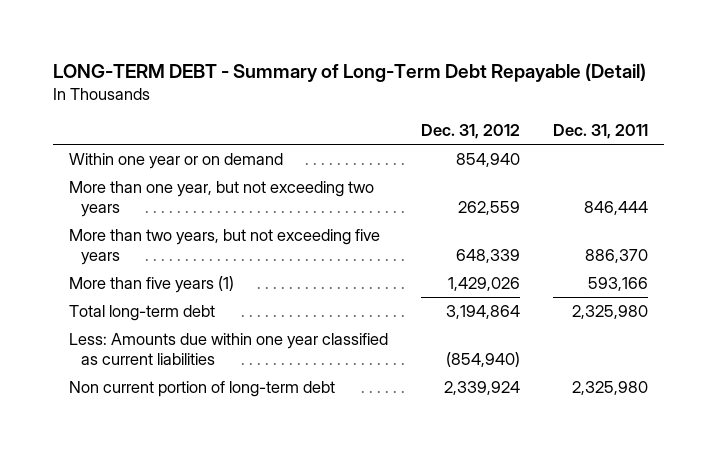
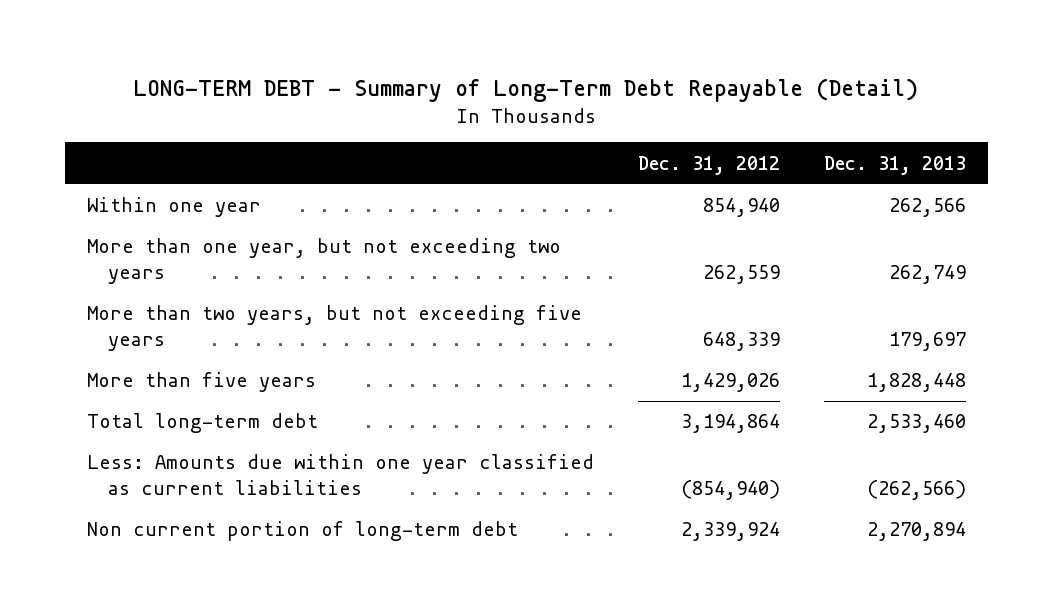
[552,124,648,140] Dec. 31, 2011 -> none
none -> [823,155,966,175] Dec. 31, 2013
[69,152,284,169] Within one year or on demand -> [87,197,262,218] Within one year
[69,275,235,293] More than five years (1) -> [87,372,317,393] More than five years

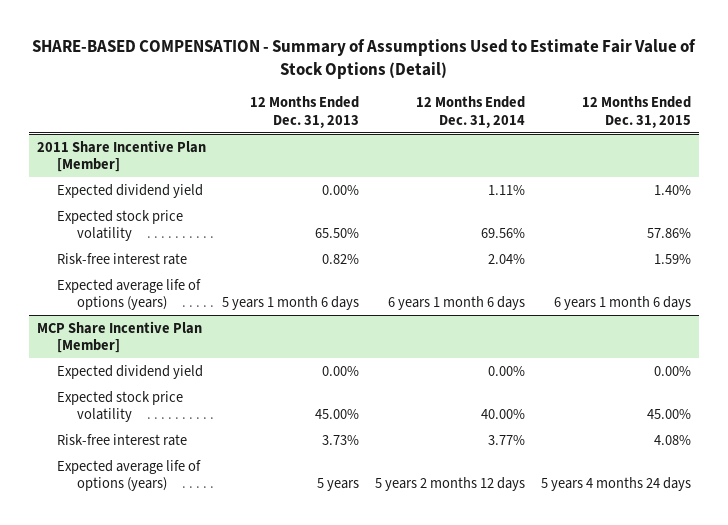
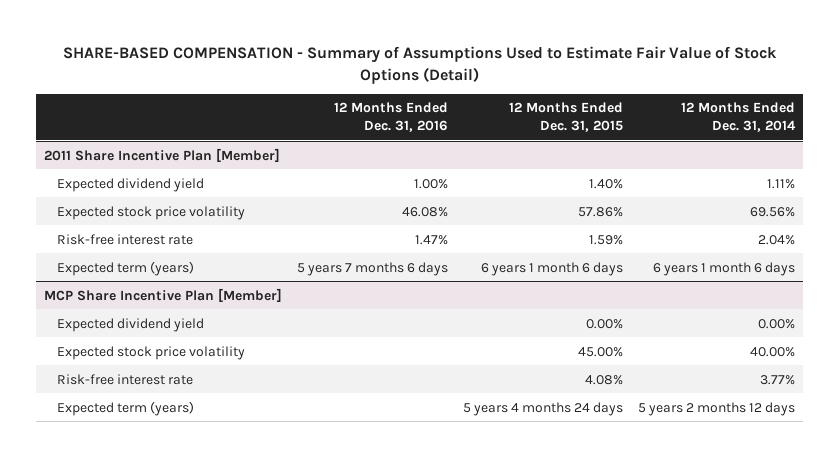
[250,96,360,128] 12 Months Ended Dec. 31, 2013 -> none
none -> [334,102,449,133] 12 Months Ended Dec. 31, 2016
[56,278,201,311] Expected average life of options (years) -> [56,260,194,276] Expected term (years)
[56,459,201,492] Expected average life of options (years) -> [56,400,194,416] Expected term (years)

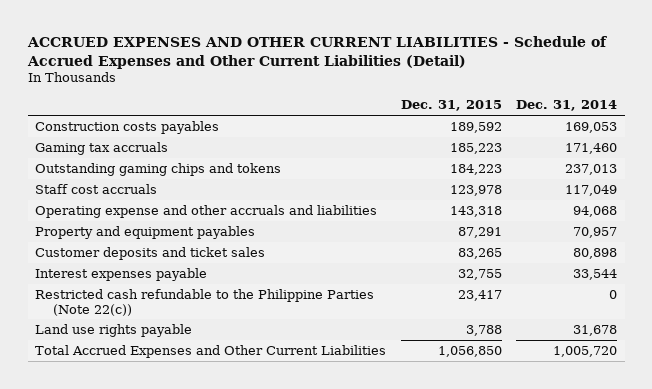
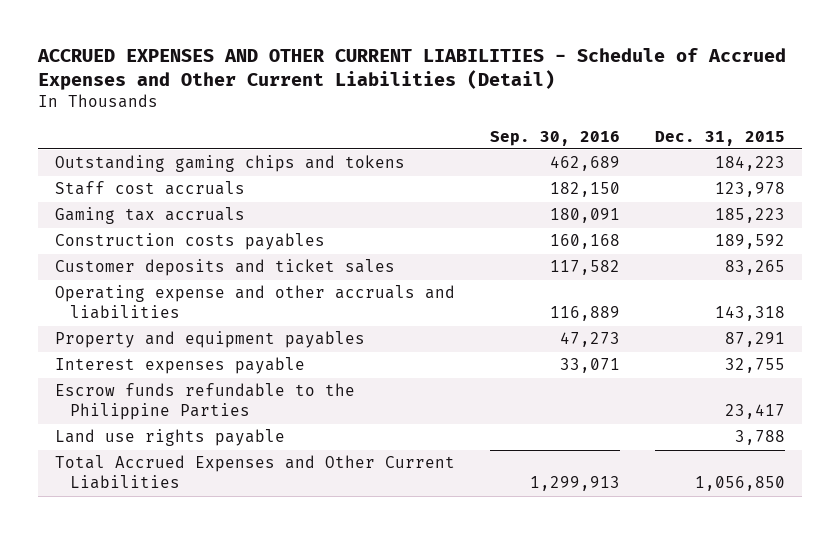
[516,100,618,112] Dec. 31, 2014 -> none
none -> [490,130,621,146] Sep. 30, 2016
[34,141,168,155] Gaming tax accruals -> [55,207,246,225] Gaming tax accruals
[34,120,219,134] Construction costs payables -> [55,233,326,251] Construction costs payables
[34,246,265,260] Customer deposits and ticket sales -> [55,259,396,277] Customer deposits and ticket sales
[34,288,374,316] Restricted cash refundable to the Philippine Parties (Note 22(c)) -> [55,383,356,421] Escrow funds refundable to the Philippine Parties

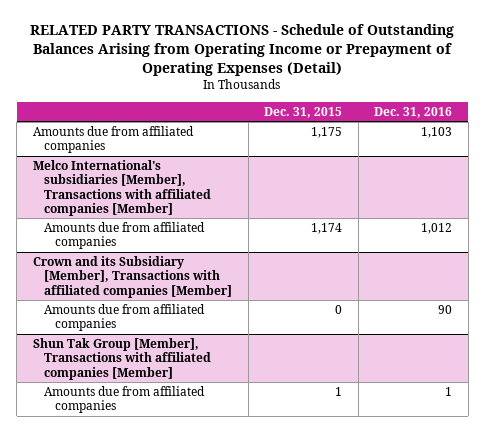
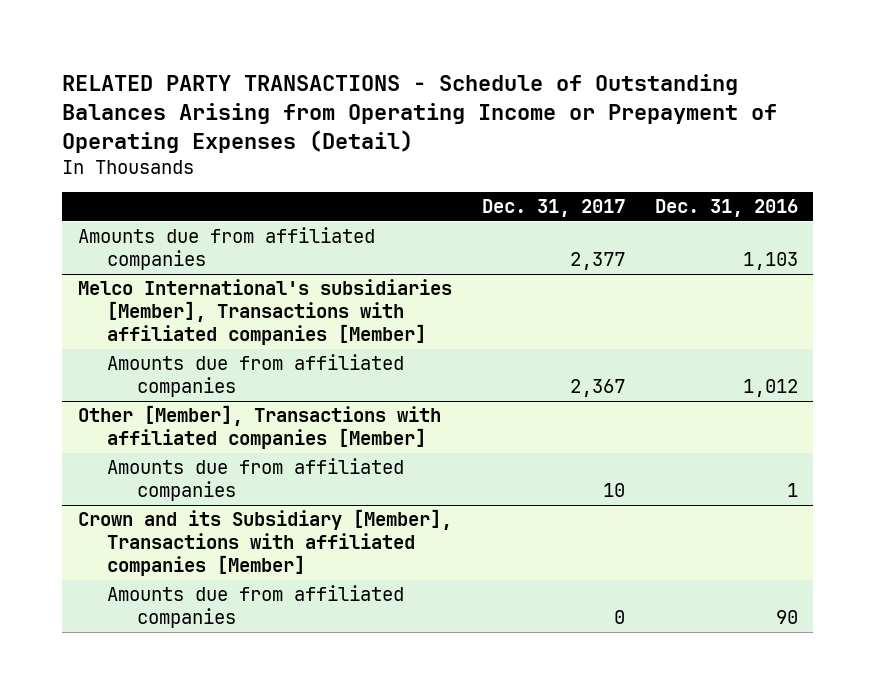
[264,106,343,118] Dec. 31, 2015 -> none
none -> [481,199,625,218] Dec. 31, 2017
none -> [77,404,441,450] Other [Member], Transactions with affiliated companies [Member]
none -> [107,457,405,502] Amounts due from affiliated companies
[32,338,211,380] Shun Tak Group [Member], Transactions with affiliated companies [Member] -> none
[43,386,205,414] Amounts due from affiliated companies -> none

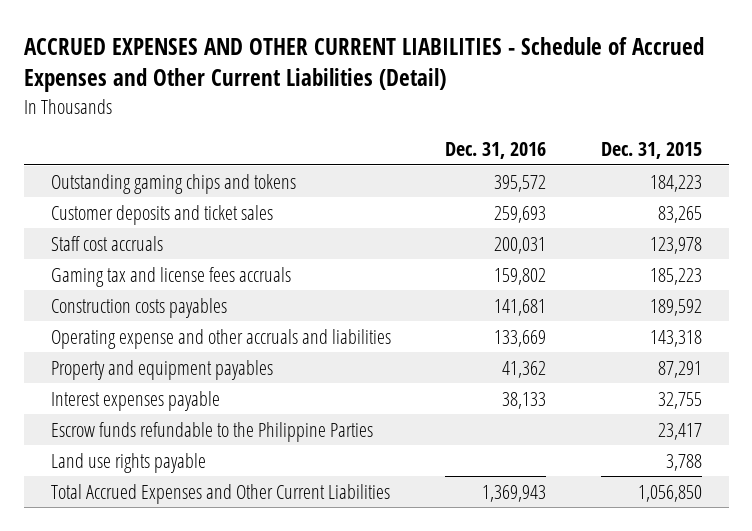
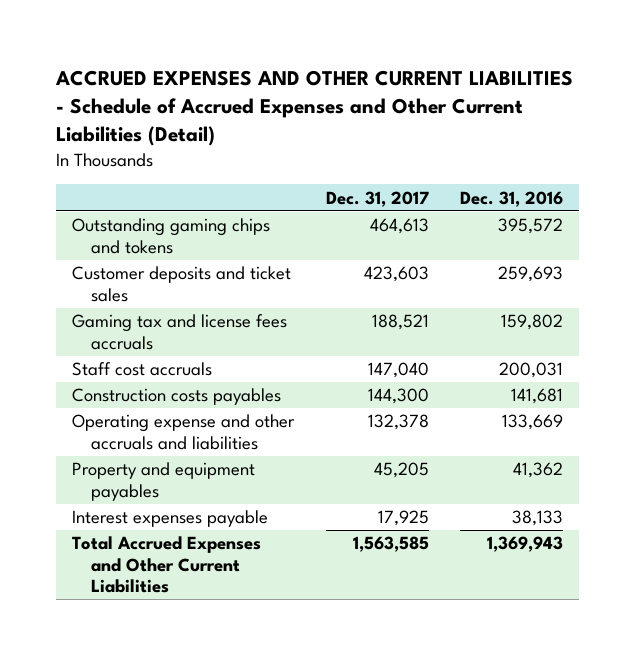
[600,142,702,160] Dec. 31, 2015 -> none
none -> [325,190,429,207] Dec. 31, 2017
[50,235,163,251] Staff cost accruals -> [71,362,212,377] Staff cost accruals
[50,421,373,442] Escrow funds refundable to the Philippine Parties -> none
[50,452,206,473] Land use rights payable -> none

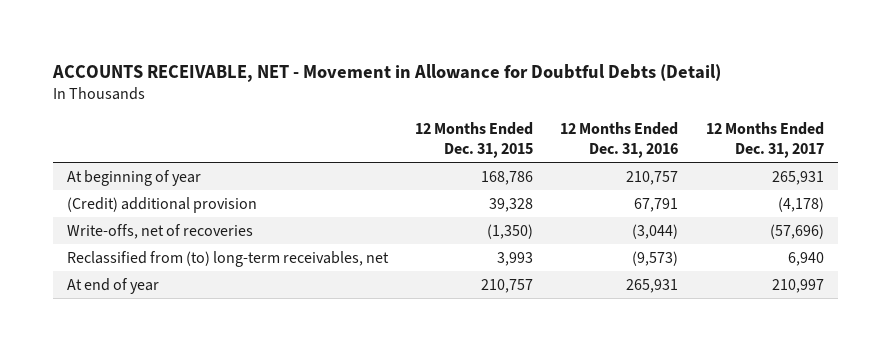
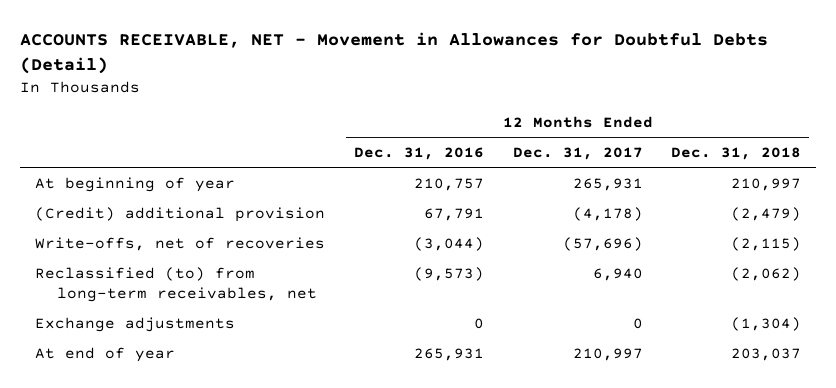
[51,63,721,82] ACCOUNTS RECEIVABLE, NET - Movement in Allowance for Doubtful Debts (Detail) -> [20,32,769,75] ACCOUNTS RECEIVABLE, NET - Movement in Allowances for Doubtful Debts (Detail)
[414,122,533,158] 12 Months Ended Dec. 31, 2015 -> none
none -> [671,147,802,161] Dec. 31, 2018
[66,251,389,268] Reclassified from (to) long-term receivables, net -> [34,266,317,302] Reclassified (to) from long-term receivables, net
none -> [34,316,235,332] Exchange adjustments

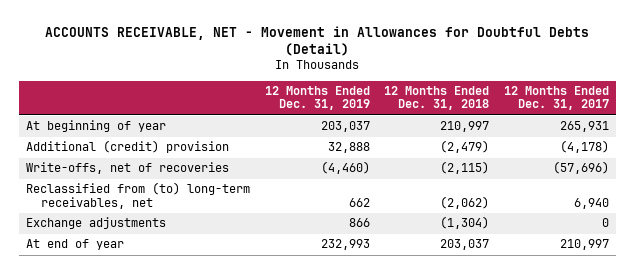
[353,147,484,161] Dec. 31, 2016 -> none
none -> [264,85,370,111] 12 Months Ended Dec. 31, 2019
[34,206,325,222] (Credit) additional provision -> [26,140,230,154] Additional (credit) provision
[34,266,317,302] Reclassified (to) from long-term receivables, net -> [26,182,251,209] Reclassified from (to) long-term receivables, net

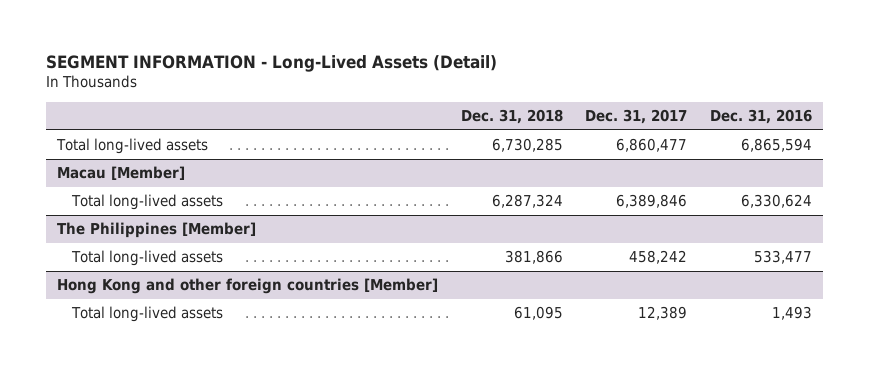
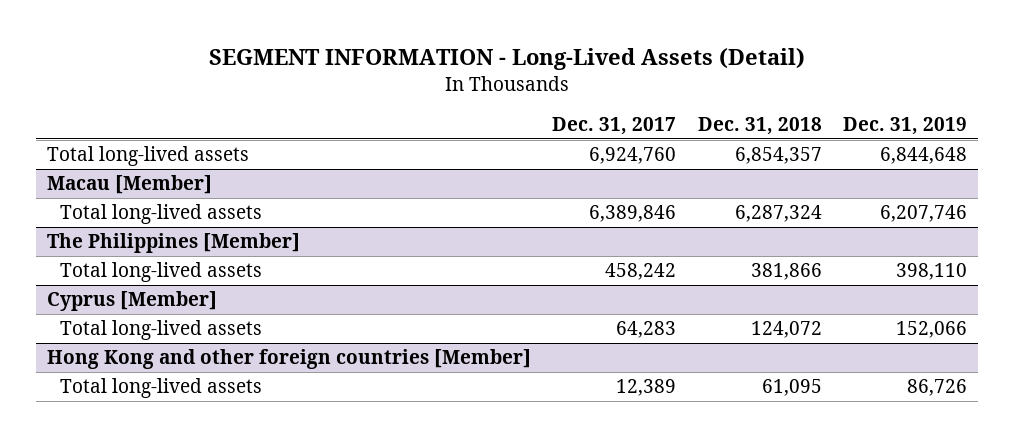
[710,109,813,125] Dec. 31, 2016 -> none
none -> [843,117,968,136] Dec. 31, 2019
[491,138,563,153] 6,730,285 -> [734,147,822,165] 6,854,357
[616,138,688,153] 6,860,477 -> [589,147,677,165] 6,924,760
none -> [46,291,217,312] Cyprus [Member]
none -> [60,320,263,341] Total long-lived assets

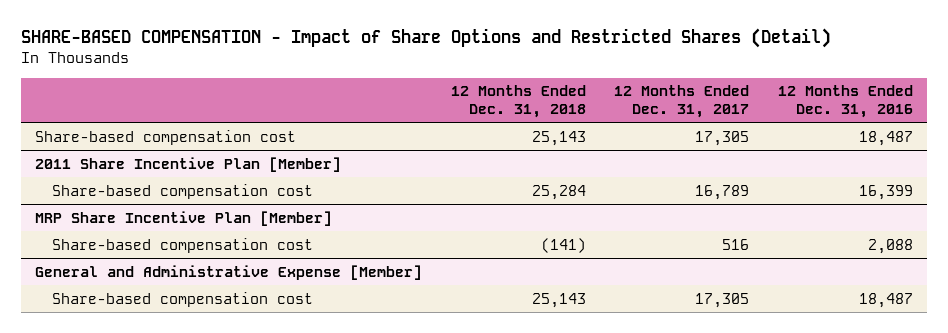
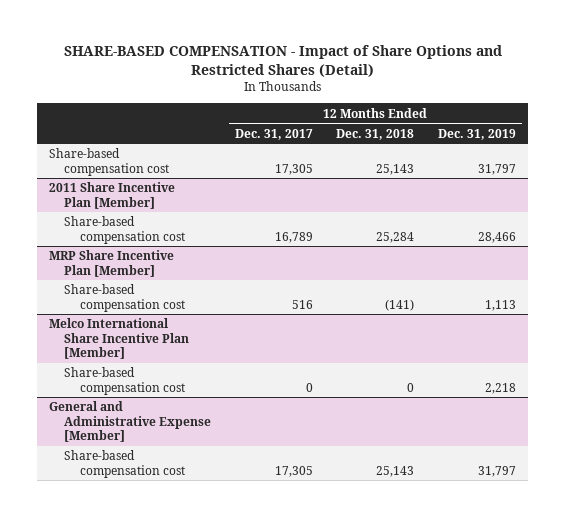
[777,85,913,119] 12 Months Ended Dec. 31, 2016 -> none
none -> [437,128,516,140] Dec. 31, 2019
none -> [49,318,190,360] Melco International Share Incentive Plan [Member]
none -> [64,367,185,395] Share-based compensation cost

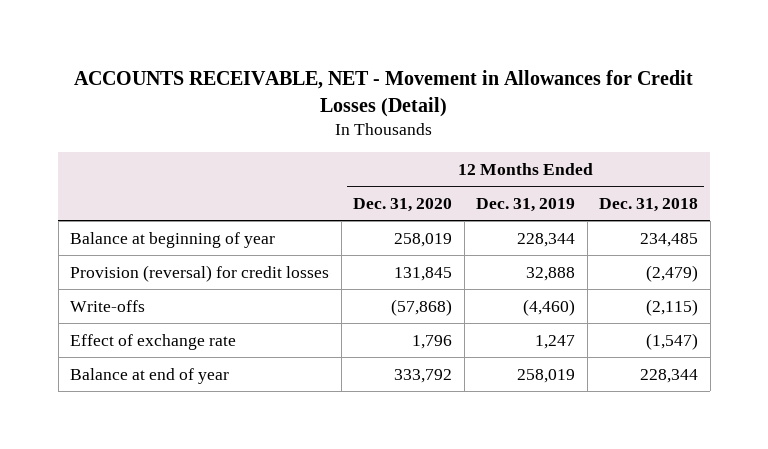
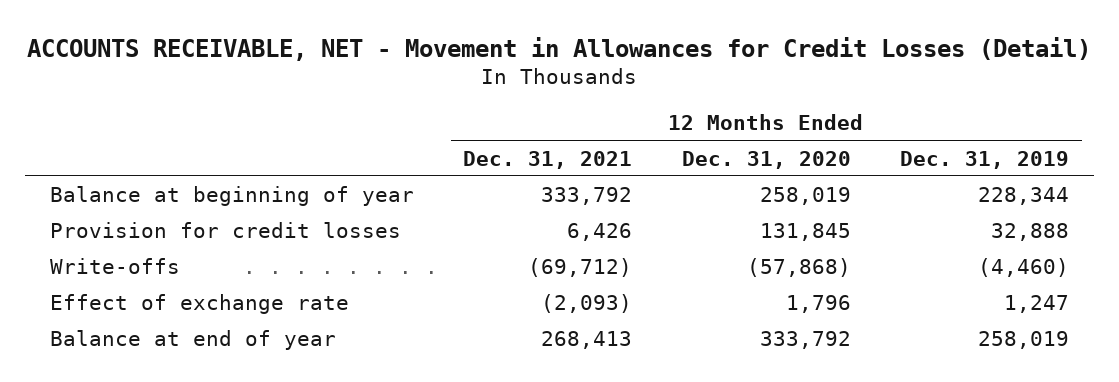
[599,197,699,212] Dec. 31, 2018 -> none
none -> [463,150,633,169] Dec. 31, 2021
[70,264,330,282] Provision (reversal) for credit losses -> [49,222,401,239] Provision for credit losses

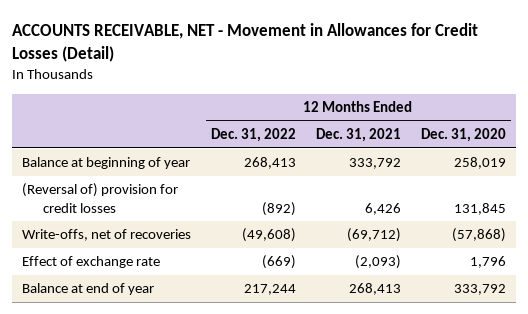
[900,150,1070,169] Dec. 31, 2019 -> none
none -> [211,128,297,143] Dec. 31, 2022
[49,222,401,239] Provision for credit losses -> [22,183,179,213] (Reversal of) provision for credit losses
[49,258,180,275] Write-offs -> [22,229,192,242] Write-offs, net of recoveries

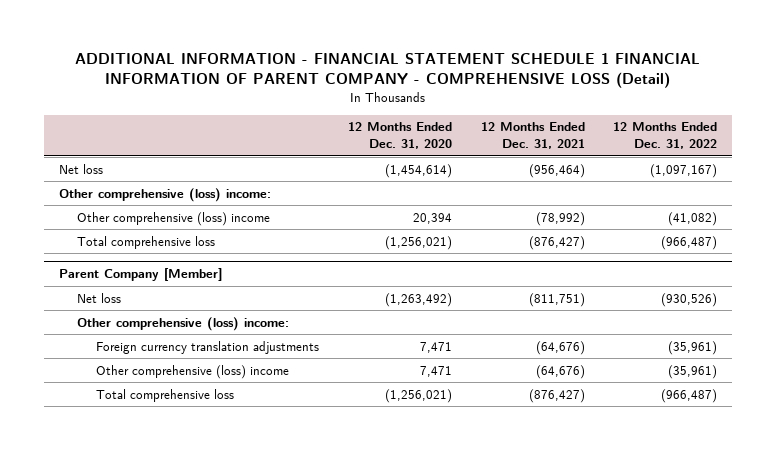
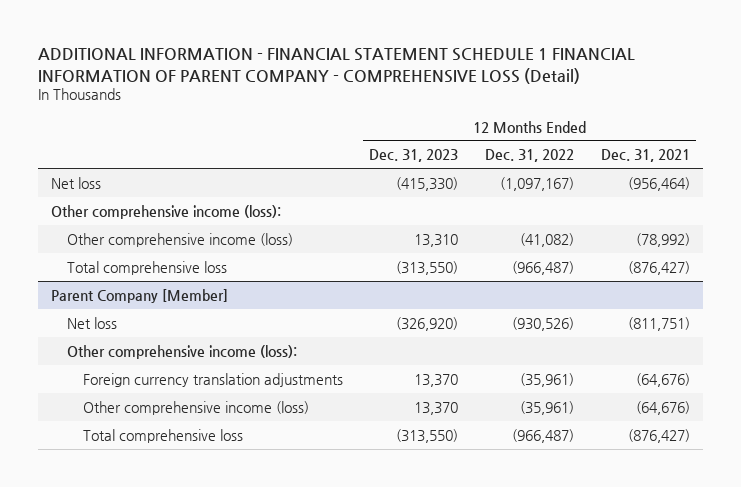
[347,122,452,149] 12 Months Ended Dec. 31, 2020 -> none
none -> [369,149,459,163] Dec. 31, 2023
[58,187,271,202] Other comprehensive (loss) income: -> [51,204,282,219] Other comprehensive income (loss):
[77,211,271,226] Other comprehensive (loss) income -> [67,232,294,247] Other comprehensive income (loss)
[77,316,290,331] Other comprehensive (loss) income: -> [67,344,298,359] Other comprehensive income (loss):
[96,364,290,379] Other comprehensive (loss) income -> [82,400,309,415] Other comprehensive income (loss)

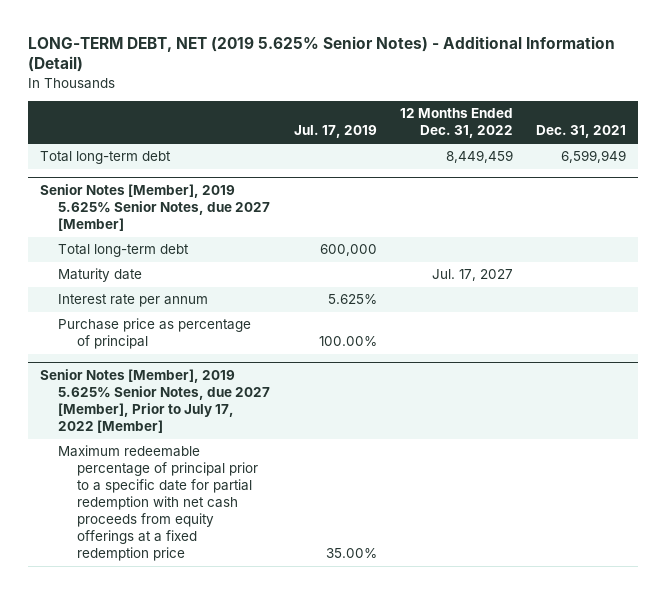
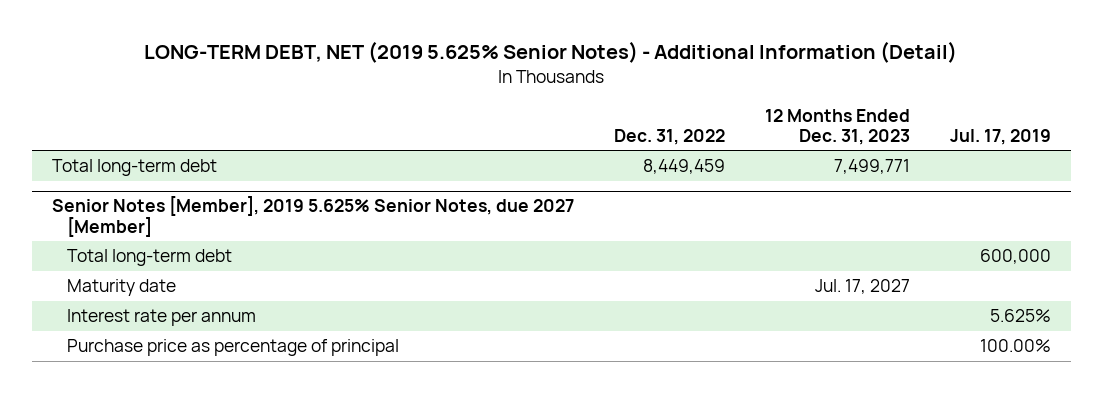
[399,108,513,139] 12 Months Ended Dec. 31, 2022 -> none
[536,125,627,139] Dec. 31, 2021 -> none
none -> [614,128,726,145] Dec. 31, 2022
none -> [764,108,910,145] 12 Months Ended Dec. 31, 2023
[39,368,271,433] Senior Notes [Member], 2019 5.625% Senior Notes, due 2027 [Member], Prior to July 17, 2022 [Member] -> none
[58,445,259,562] Maximum redeemable percentage of principal prior to a specific date for partial redemption with net cash proceeds from equity offerings at a fixed redemption price -> none

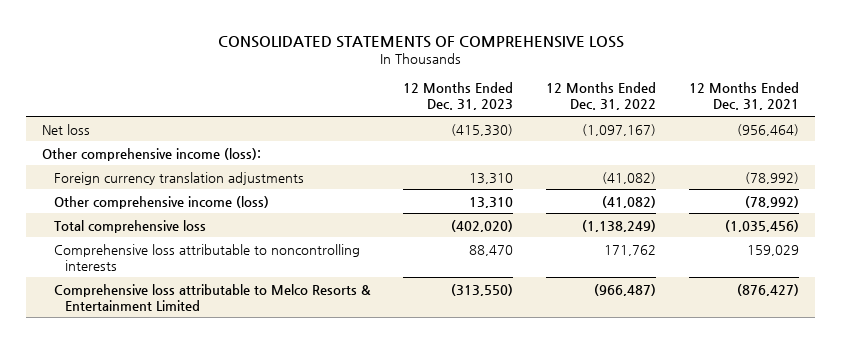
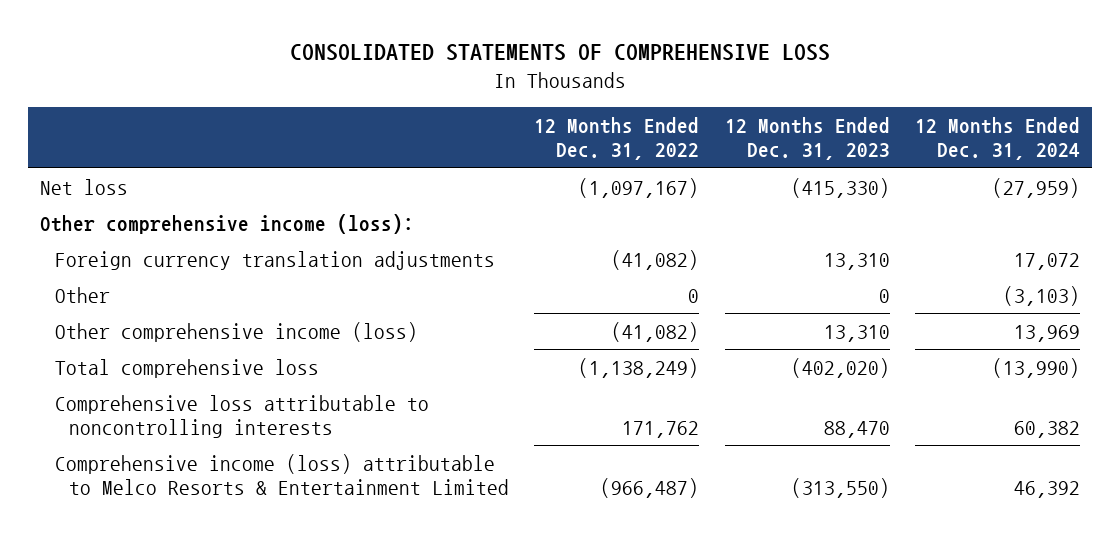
[688,82,799,111] 12 Months Ended Dec. 31, 2021 -> none
none -> [914,117,1080,161] 12 Months Ended Dec. 31, 2024
none -> [54,286,110,303] Other
[53,283,371,311] Comprehensive loss attributable to Melco Resorts & Entertainment Limited -> [54,453,510,495] Comprehensive income (loss) attributable to Melco Resorts & Entertainment Limited

